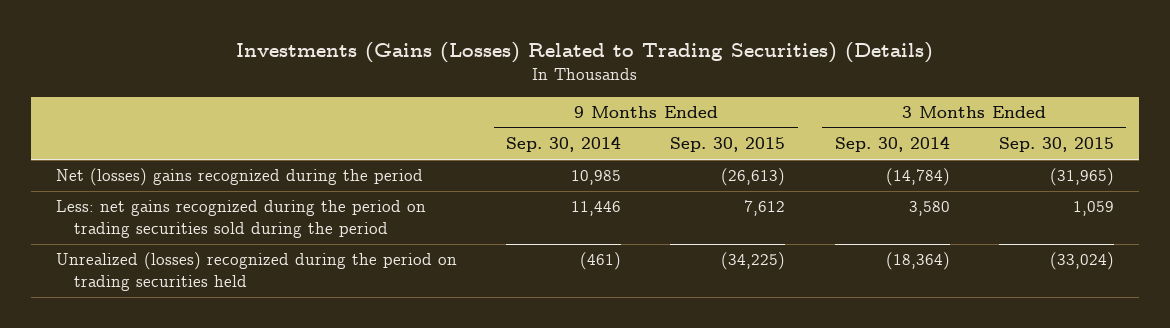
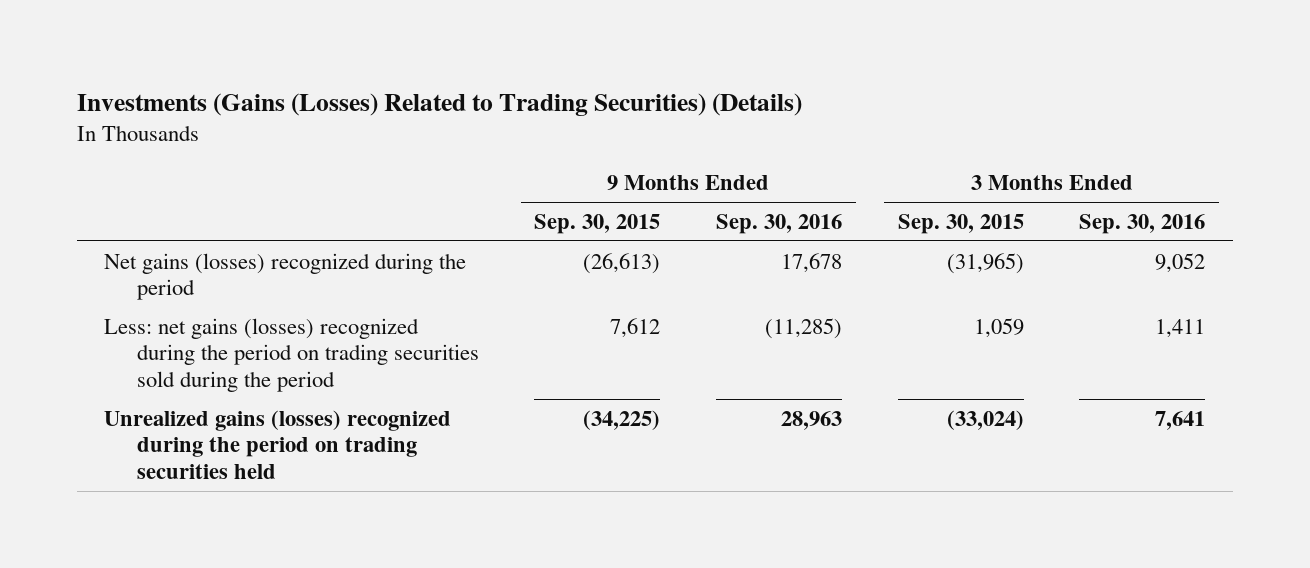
[506,136,622,153] Sep. 30, 2014 -> none
[834,136,950,153] Sep. 30, 2014 -> none
none -> [716,213,843,234] Sep. 30, 2016
none -> [1079,213,1206,234] Sep. 30, 2016
[55,168,423,187] Net (losses) gains recognized during the period -> [104,252,467,301] Net gains (losses) recognized during the period
[55,200,426,238] Less: net gains recognized during the period on trading securities sold during the period -> [104,317,479,392] Less: net gains (losses) recognized during the period on trading securities sold during the period
[55,252,457,291] Unrealized (losses) recognized during the period on trading securities held -> [104,409,452,479] Unrealized gains (losses) recognized during the period on trading securities held

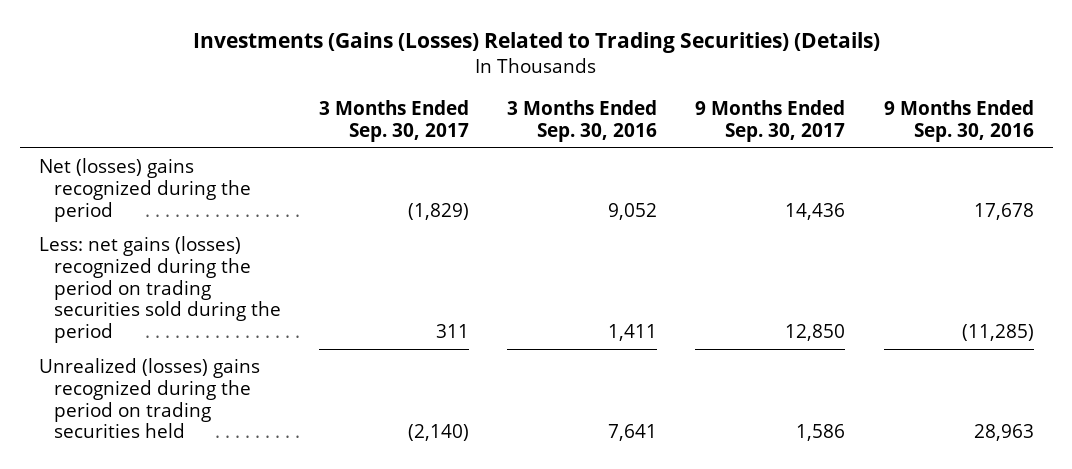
[534,213,661,234] Sep. 30, 2015 -> none
[897,213,1024,234] Sep. 30, 2015 -> none
none -> [319,100,470,142] 3 Months Ended Sep. 30, 2017
none -> [695,100,846,142] 9 Months Ended Sep. 30, 2017
[104,252,467,301] Net gains (losses) recognized during the period -> [38,157,252,222] Net (losses) gains recognized during the period
[104,409,452,479] Unrealized gains (losses) recognized during the period on trading securities held -> [38,357,260,439] Unrealized (losses) gains recognized during the period on trading securities held

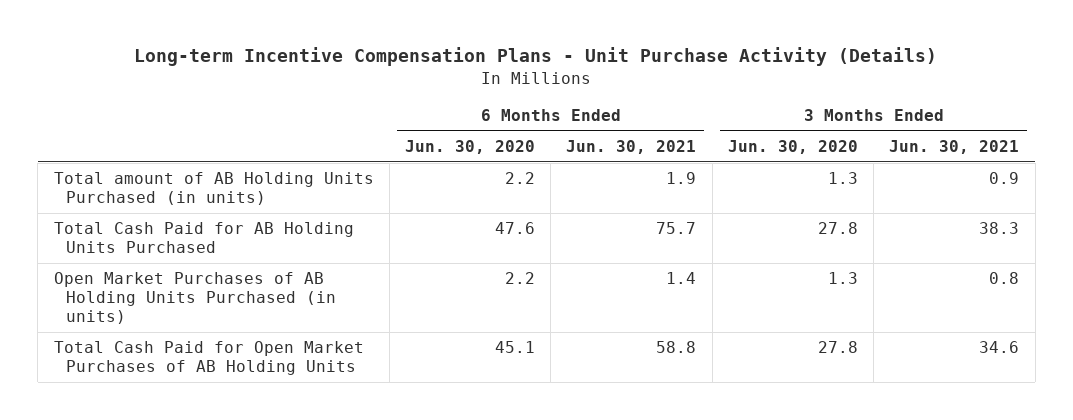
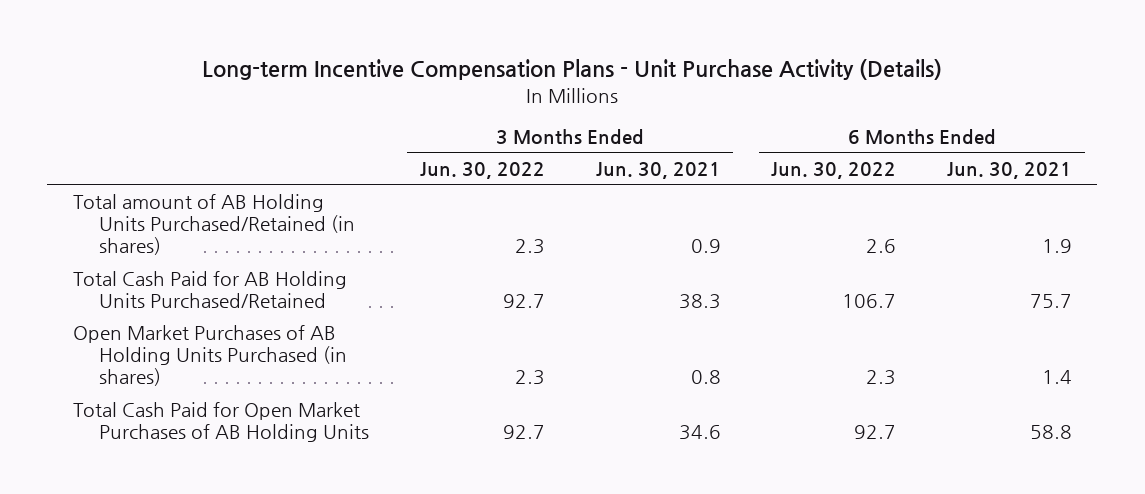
[404,140,535,155] Jun. 30, 2020 -> none
[727,140,858,155] Jun. 30, 2020 -> none
none -> [419,161,545,179] Jun. 30, 2022
none -> [771,161,897,179] Jun. 30, 2022
[53,172,374,206] Total amount of AB Holding Units Purchased (in units) -> [72,193,356,256] Total amount of AB Holding Units Purchased/Retained (in shares)
[53,222,354,254] Total Cash Paid for AB Holding Units Purchased -> [72,270,347,308] Total Cash Paid for AB Holding Units Purchased/Retained
[53,272,337,325] Open Market Purchases of AB Holding Units Purchased (in units) -> [72,324,348,387] Open Market Purchases of AB Holding Units Purchased (in shares)

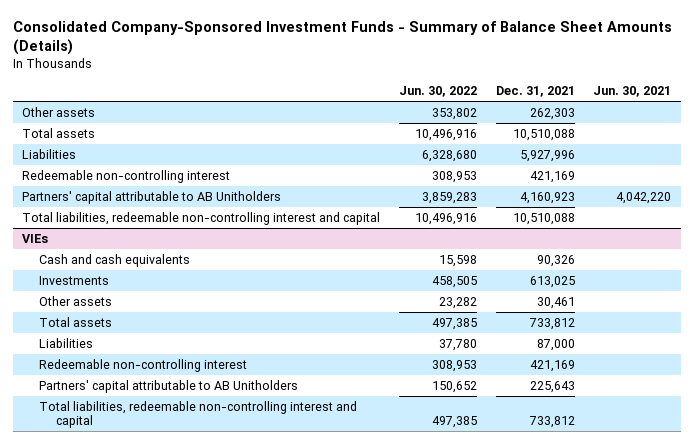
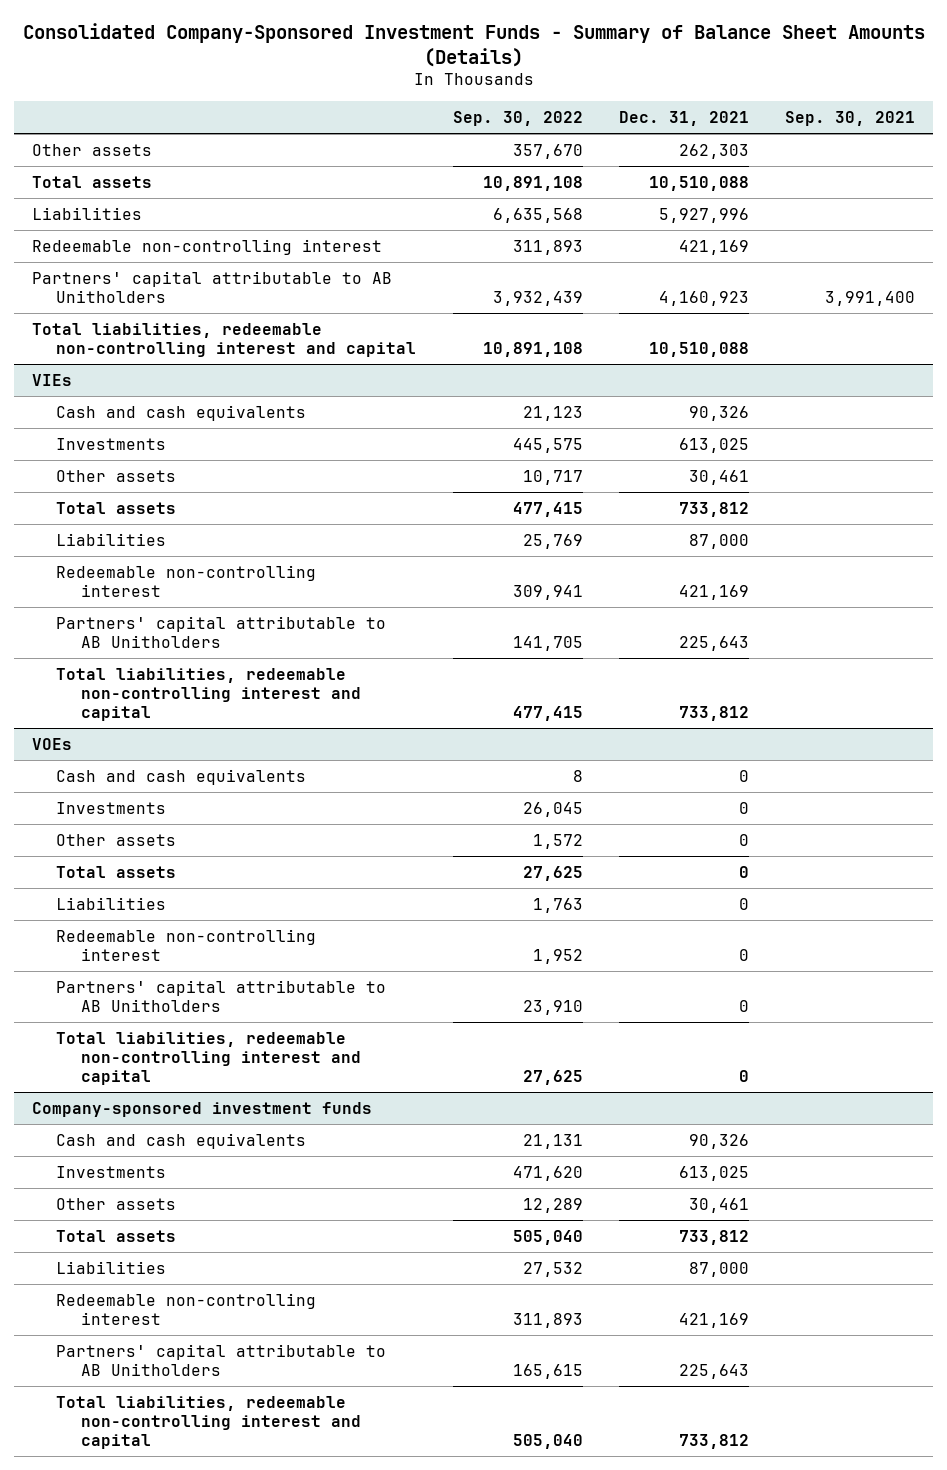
[398,86,477,98] Jun. 30, 2022 -> none
[593,86,672,98] Jun. 30, 2021 -> none
none -> [452,111,583,127] Sep. 30, 2022
none -> [784,111,915,127] Sep. 30, 2021
none -> [32,737,73,750] VOEs
none -> [56,768,307,785] Cash and cash equivalents
none -> [56,801,167,814] Investments
none -> [56,833,177,846] Other assets
none -> [56,865,177,878] Total assets
none -> [56,896,167,910] Liabilities
none -> [56,928,317,962] Redeemable non-controlling interest
none -> [56,979,387,1013] Partners' capital attributable to AB Unitholders
none -> [56,1031,361,1086] Total liabilities, redeemable non-controlling interest and capital
none -> [32,1101,373,1117] Company-sponsored investment funds
none -> [56,1132,307,1149] Cash and cash equivalents
none -> [56,1165,167,1178] Investments
none -> [56,1197,177,1210] Other assets
none -> [56,1229,177,1242] Total assets
none -> [56,1260,167,1274] Liabilities
none -> [56,1292,317,1326] Redeemable non-controlling interest
none -> [56,1343,387,1377] Partners' capital attributable to AB Unitholders
none -> [56,1395,361,1450] Total liabilities, redeemable non-controlling interest and capital

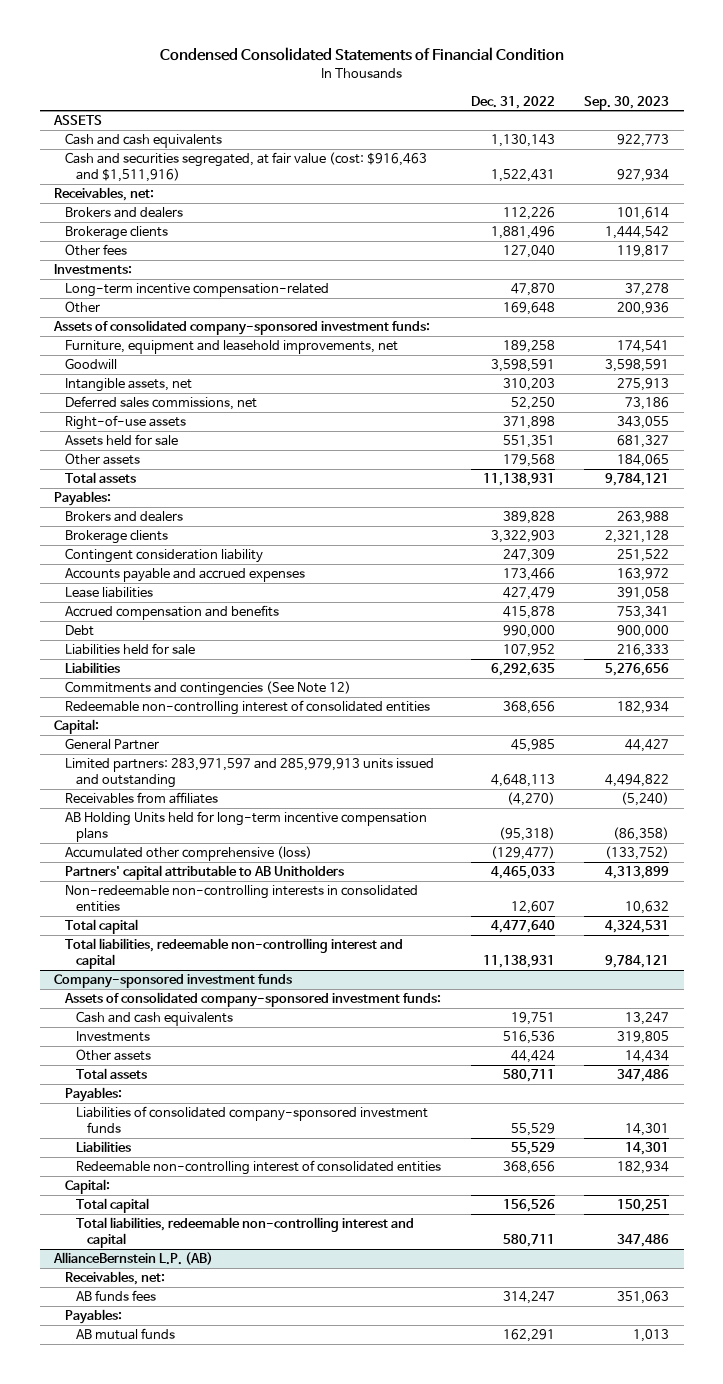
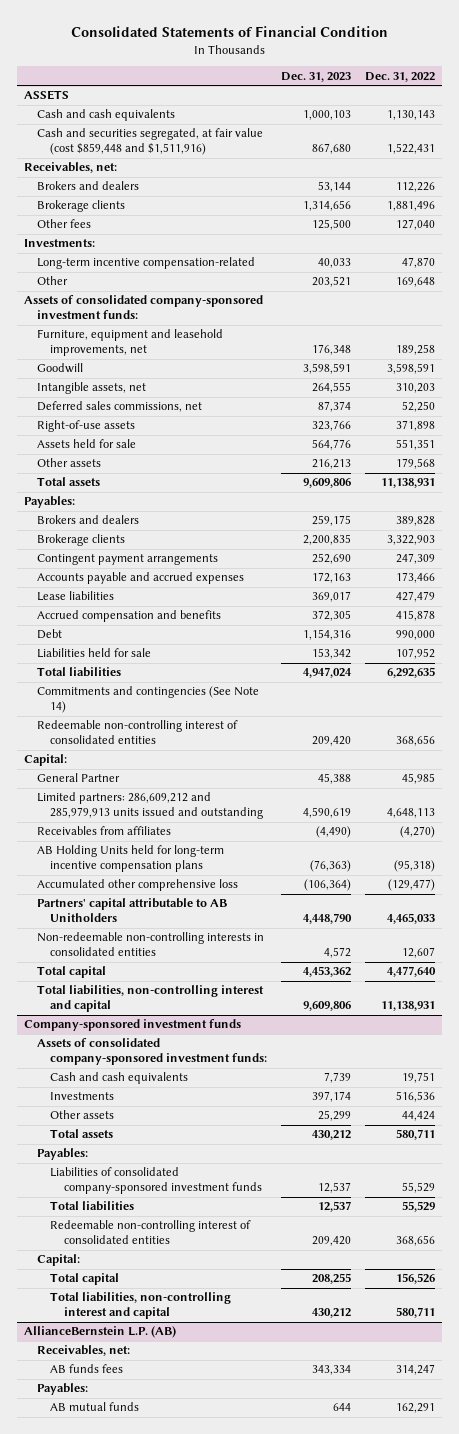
[159,47,564,62] Condensed Consolidated Statements of Financial Condition -> [70,25,388,37] Consolidated Statements of Financial Condition
[583,95,669,110] Sep. 30, 2023 -> none
none -> [281,71,352,82] Dec. 31, 2023
[65,152,428,182] Cash and securities segregated, at fair value (cost: $916,463 and $1,511,916) -> [37,128,264,156] Cash and securities segregated, at fair value (cost $859,448 and $1,511,916)
[65,548,264,564] Contingent consideration liability -> [37,554,219,566] Contingent payment arrangements
[65,662,121,674] Liabilities -> [37,667,122,678] Total liabilities
[65,681,352,697] Commitments and contingencies (See Note 12) -> [37,686,260,714] Commitments and contingencies (See Note 14)
[65,758,435,788] Limited partners: 283,971,597 and 285,979,913 units issued and outstanding -> [37,792,264,820] Limited partners: 286,609,212 and 285,979,913 units issued and outstanding
[65,846,313,862] Accumulated other comprehensive (loss) -> [37,879,239,892] Accumulated other comprehensive loss
[65,938,404,969] Total liabilities, redeemable non-controlling interest and capital -> [37,985,265,1013] Total liabilities, non-controlling interest and capital
[76,1141,132,1153] Liabilities -> [50,1201,135,1212] Total liabilities
[76,1217,415,1248] Total liabilities, redeemable non-controlling interest and capital -> [50,1292,232,1320] Total liabilities, non-controlling interest and capital

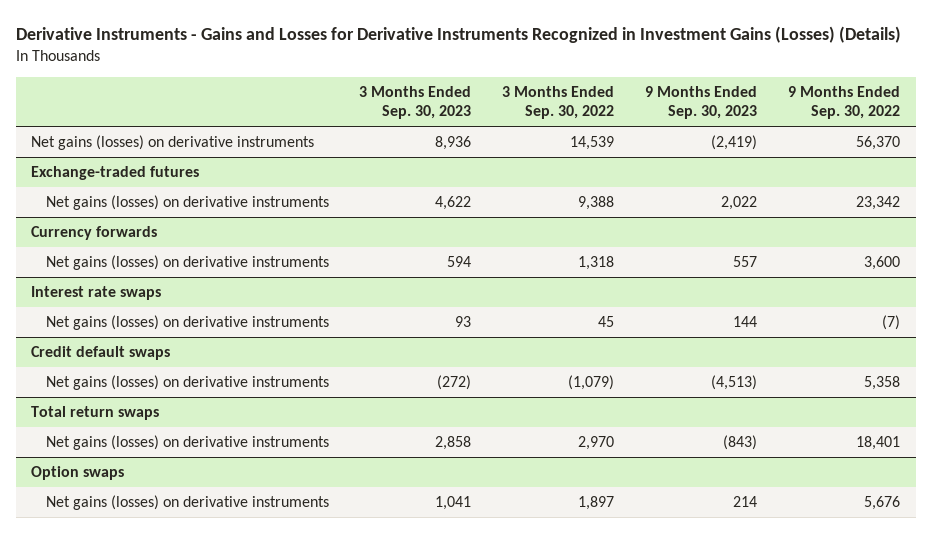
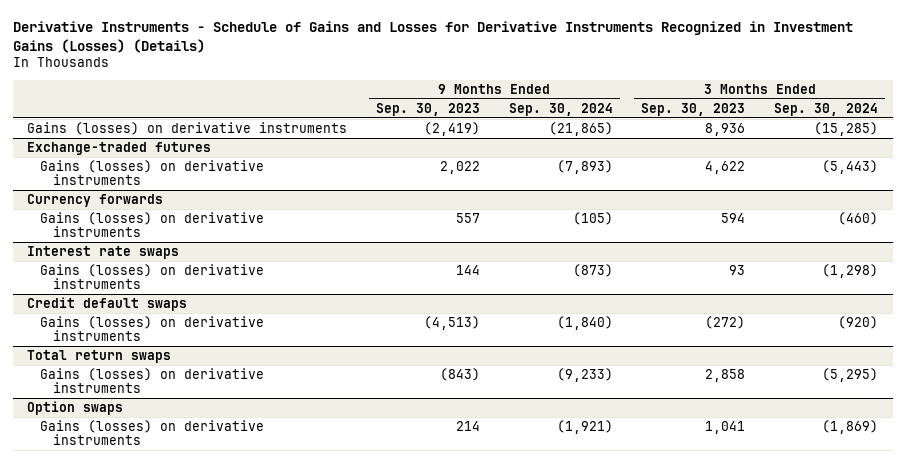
[15,26,901,44] Derivative Instruments - Gains and Losses for Derivative Instruments Recognized in Investment Gains (Losses) (Details) -> [12,20,853,53] Derivative Instruments - Schedule of Gains and Losses for Derivative Instruments Recognized in Investment Gains (Losses) (Details)
[502,86,615,120] 3 Months Ended Sep. 30, 2022 -> none
[788,86,901,120] 9 Months Ended Sep. 30, 2022 -> none
none -> [508,102,613,116] Sep. 30, 2024
none -> [774,102,879,116] Sep. 30, 2024
[31,135,315,151] Net gains (losses) on derivative instruments -> [26,122,347,136] Gains (losses) on derivative instruments
[45,195,329,211] Net gains (losses) on derivative instruments -> [39,160,264,186] Gains (losses) on derivative instruments
[45,255,329,271] Net gains (losses) on derivative instruments -> [39,212,264,238] Gains (losses) on derivative instruments
[45,315,329,331] Net gains (losses) on derivative instruments -> [39,264,264,290] Gains (losses) on derivative instruments
[45,375,329,391] Net gains (losses) on derivative instruments -> [39,316,264,342] Gains (losses) on derivative instruments
[45,435,329,451] Net gains (losses) on derivative instruments -> [39,368,264,394] Gains (losses) on derivative instruments
[45,495,329,511] Net gains (losses) on derivative instruments -> [39,420,264,446] Gains (losses) on derivative instruments

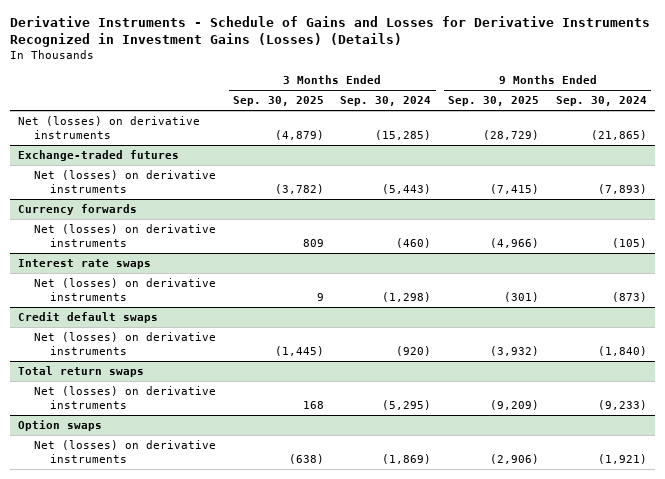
[375,102,480,116] Sep. 30, 2023 -> none
[641,102,746,116] Sep. 30, 2023 -> none
none -> [232,96,324,107] Sep. 30, 2025
none -> [448,96,540,107] Sep. 30, 2025
[26,122,347,136] Gains (losses) on derivative instruments -> [18,116,201,139] Net (losses) on derivative instruments
[39,160,264,186] Gains (losses) on derivative instruments -> [33,170,216,193] Net (losses) on derivative instruments
[39,212,264,238] Gains (losses) on derivative instruments -> [33,224,216,247] Net (losses) on derivative instruments
[39,264,264,290] Gains (losses) on derivative instruments -> [33,278,216,301] Net (losses) on derivative instruments
[39,316,264,342] Gains (losses) on derivative instruments -> [33,332,216,355] Net (losses) on derivative instruments
[39,368,264,394] Gains (losses) on derivative instruments -> [33,386,216,409] Net (losses) on derivative instruments
[39,420,264,446] Gains (losses) on derivative instruments -> [33,440,216,463] Net (losses) on derivative instruments

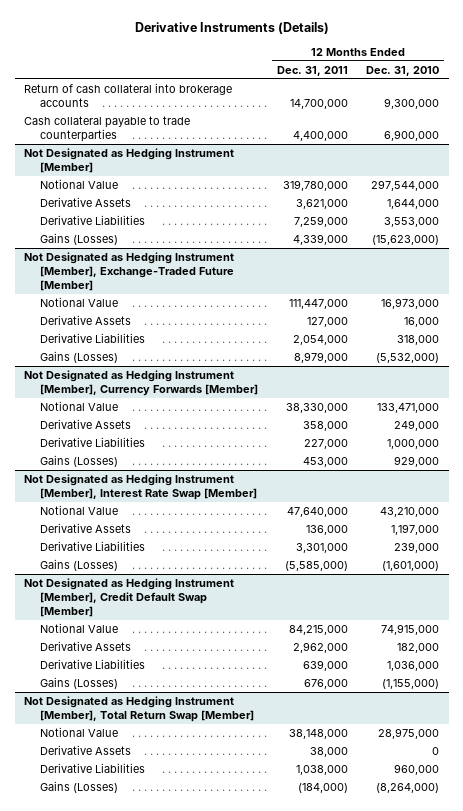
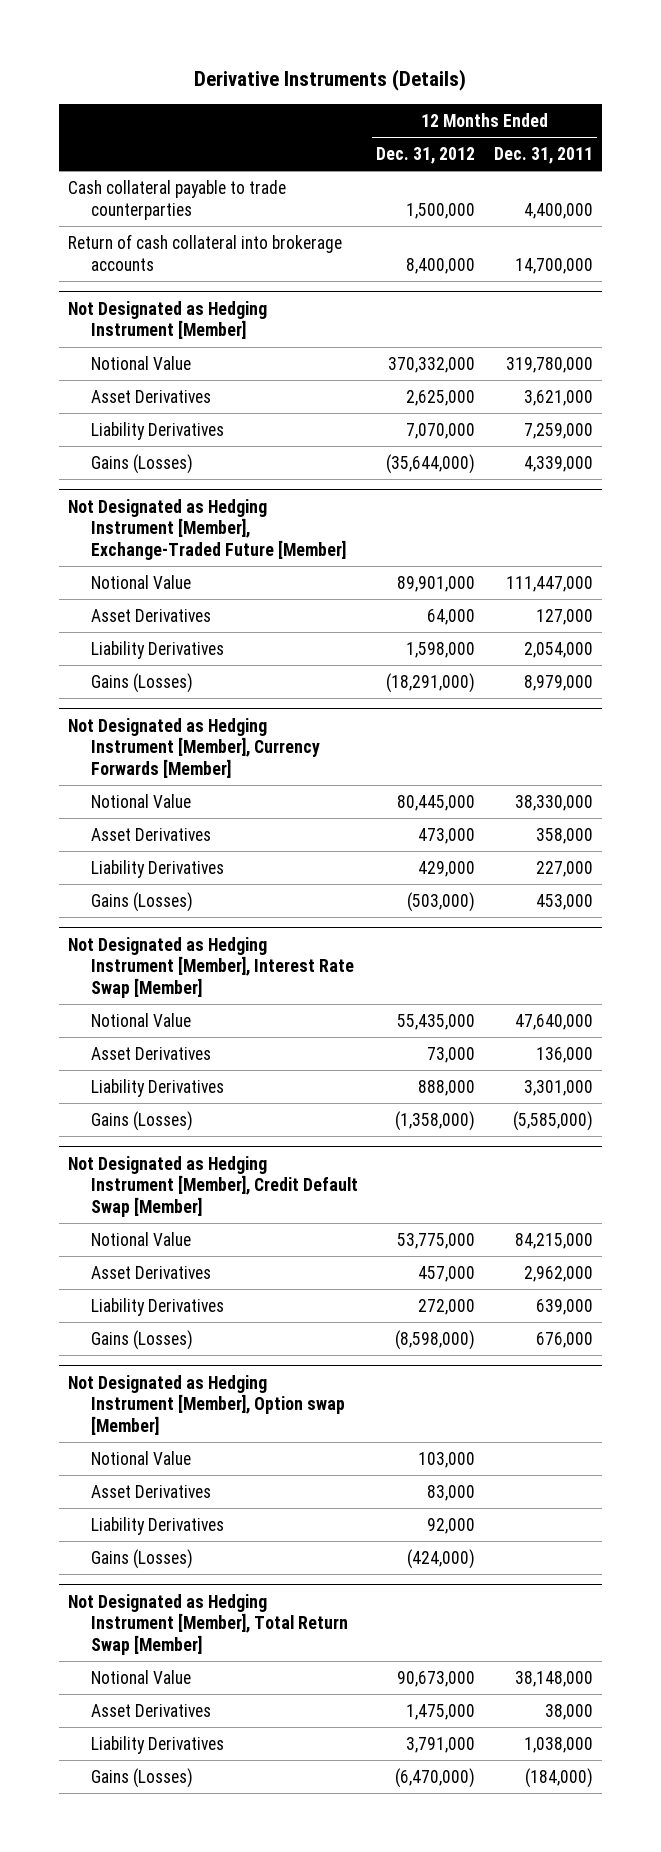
[366,65,440,76] Dec. 31, 2010 -> none
none -> [376,146,476,164] Dec. 31, 2012
[23,83,232,107] Return of cash collateral into brokerage accounts -> [67,233,342,271] Return of cash collateral into brokerage accounts
[39,197,131,208] Derivative Assets -> [91,389,212,403] Asset Derivatives
[39,215,145,226] Derivative Liabilities -> [91,421,225,440] Liability Derivatives
[39,315,131,326] Derivative Assets -> [91,608,212,622] Asset Derivatives
[39,333,145,344] Derivative Liabilities -> [91,640,225,659] Liability Derivatives
[39,419,131,430] Derivative Assets -> [91,827,212,841] Asset Derivatives
[39,437,145,448] Derivative Liabilities -> [91,859,225,878] Liability Derivatives
[39,523,131,534] Derivative Assets -> [91,1046,212,1060] Asset Derivatives
[39,541,145,552] Derivative Liabilities -> [91,1078,225,1097] Liability Derivatives
[39,641,131,652] Derivative Assets -> [91,1265,212,1279] Asset Derivatives
[39,659,145,670] Derivative Liabilities -> [91,1297,225,1316] Liability Derivatives
none -> [67,1374,346,1436] Not Designated as Hedging Instrument [Member], Option swap [Member]
none -> [91,1450,192,1465] Notional Value
none -> [91,1484,212,1498] Asset Derivatives
none -> [91,1516,225,1535] Liability Derivatives
none -> [91,1548,194,1569] Gains (Losses)
[39,745,131,756] Derivative Assets -> [91,1703,212,1717] Asset Derivatives
[39,763,145,774] Derivative Liabilities -> [91,1735,225,1754] Liability Derivatives

